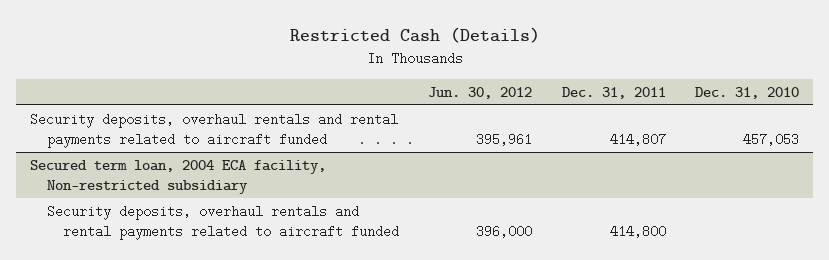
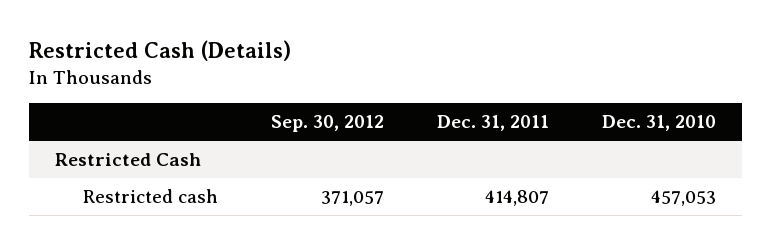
[428,86,533,99] Jun. 30, 2012 -> none
none -> [270,115,384,133] Sep. 30, 2012
[30,159,327,194] Secured term loan, 2004 ECA facility, Non-restricted subsidiary -> none
[46,204,400,240] Security deposits, overhaul rentals and rental payments related to aircraft funded -> none
none -> [55,153,202,167] Restricted Cash
[30,112,399,148] Security deposits, overhaul rentals and rental payments related to aircraft funded -> [82,189,218,204] Restricted cash

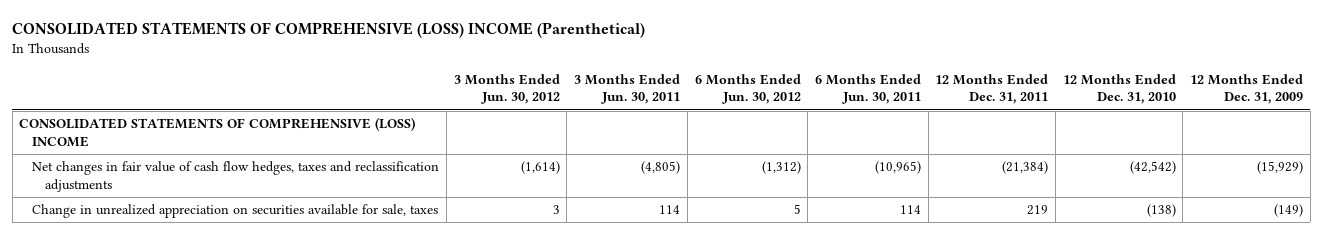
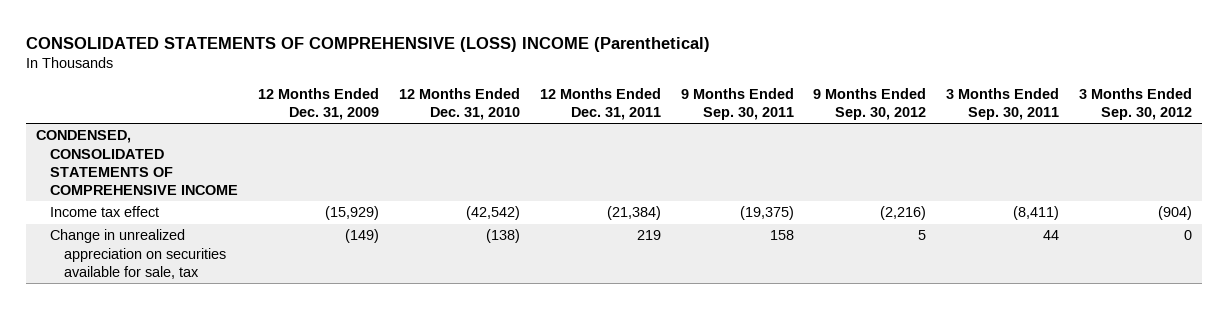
[453,73,560,105] 3 Months Ended Jun. 30, 2012 -> none
[574,73,681,105] 3 Months Ended Jun. 30, 2011 -> none
[694,73,801,105] 6 Months Ended Jun. 30, 2012 -> none
[814,73,921,105] 6 Months Ended Jun. 30, 2011 -> none
none -> [680,87,794,120] 9 Months Ended Sep. 30, 2011
none -> [813,87,927,120] 9 Months Ended Sep. 30, 2012
none -> [946,87,1060,120] 3 Months Ended Sep. 30, 2011
none -> [1079,87,1193,120] 3 Months Ended Sep. 30, 2012
[19,117,416,148] CONSOLIDATED STATEMENTS OF COMPREHENSIVE (LOSS) INCOME -> [36,130,238,196] CONDENSED, CONSOLIDATED STATEMENTS OF COMPREHENSIVE INCOME
[32,161,440,193] Net changes in fair value of cash flow hedges, taxes and reclassification adjustments -> [49,206,159,218] Income tax effect
[32,204,439,219] Change in unrealized appreciation on securities available for sale, taxes -> [49,229,226,279] Change in unrealized appreciation on securities available for sale, tax

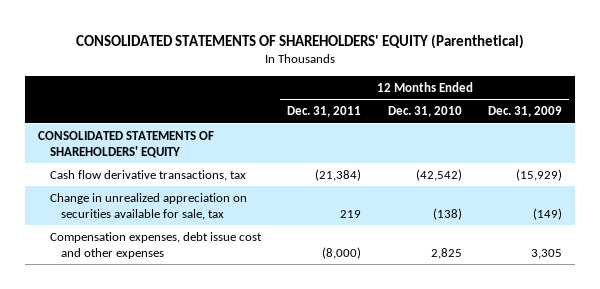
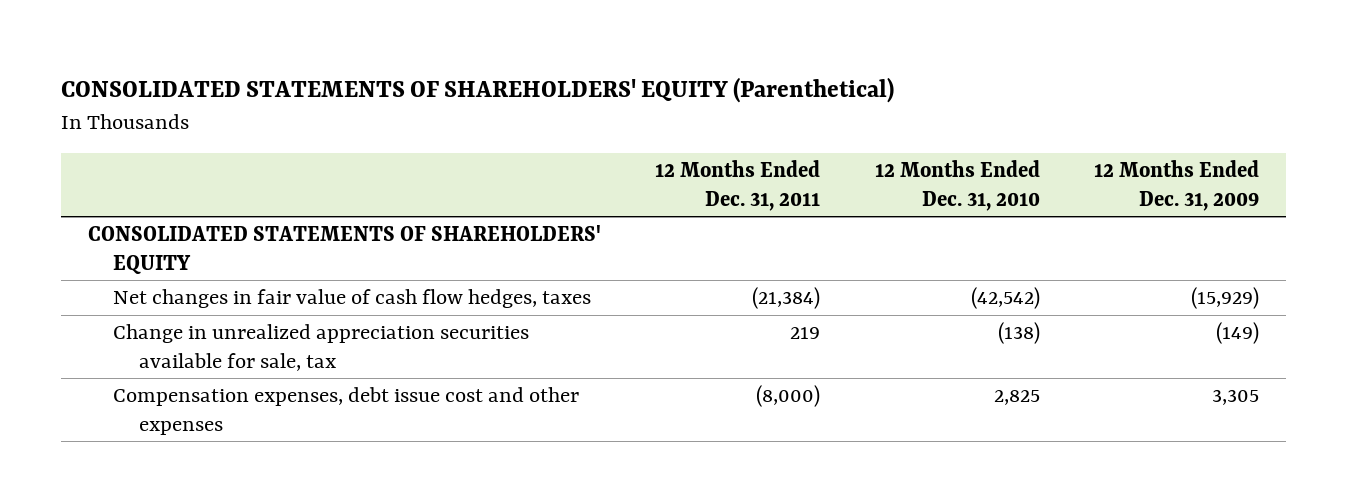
[49,169,246,181] Cash flow derivative transactions, tax -> [113,289,592,309] Net changes in fair value of cash flow hedges, taxes
[49,192,247,220] Change in unrealized appreciation on securities available for sale, tax -> [113,324,530,371] Change in unrealized appreciation securities available for sale, tax

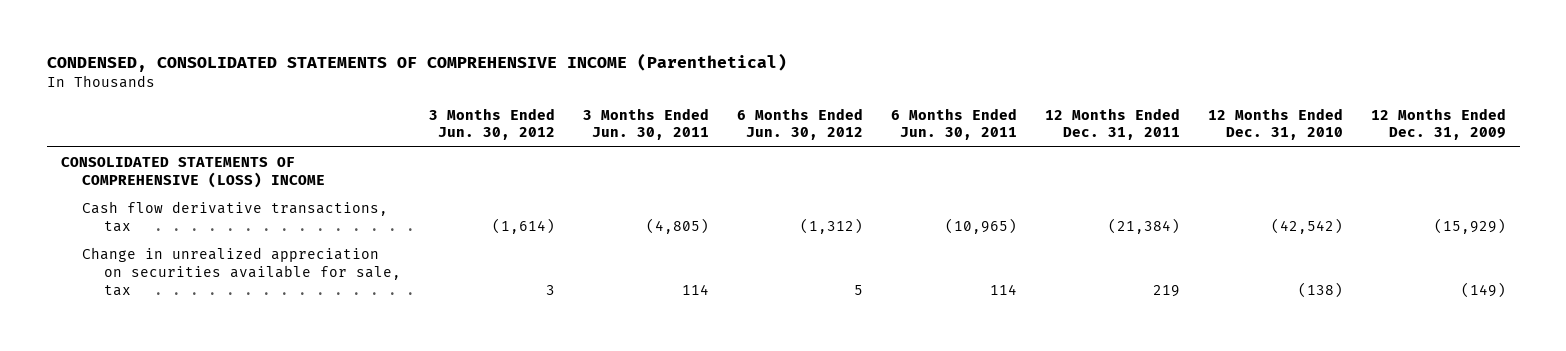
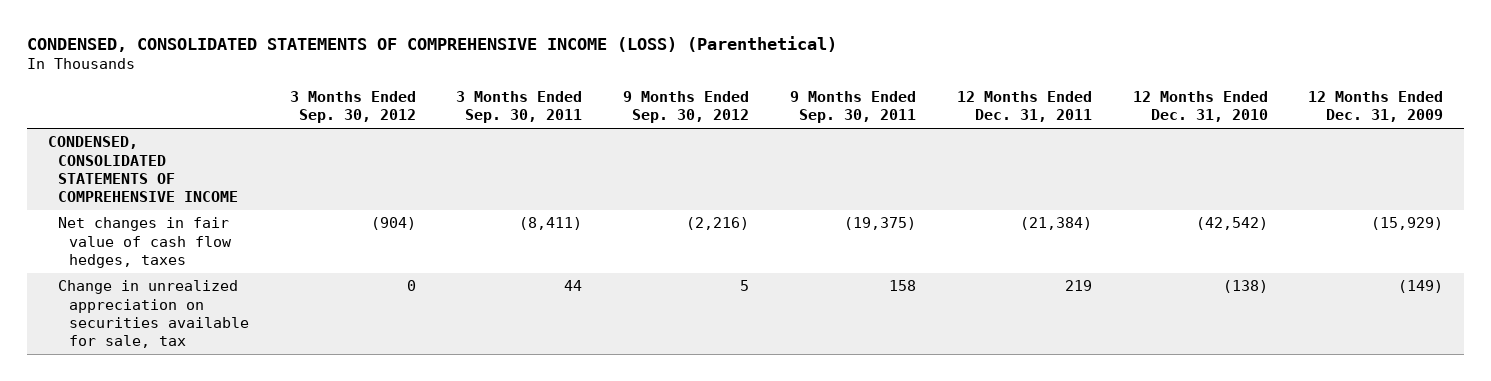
[46,52,787,72] CONDENSED, CONSOLIDATED STATEMENTS OF COMPREHENSIVE INCOME (Parenthetical) -> [27,35,838,52] CONDENSED, CONSOLIDATED STATEMENTS OF COMPREHENSIVE INCOME (LOSS) (Parenthetical)
[429,107,556,141] 3 Months Ended Jun. 30, 2012 -> none
[583,107,710,141] 3 Months Ended Jun. 30, 2011 -> none
[737,107,864,141] 6 Months Ended Jun. 30, 2012 -> none
[890,107,1017,141] 6 Months Ended Jun. 30, 2011 -> none
none -> [289,90,416,124] 3 Months Ended Sep. 30, 2012
none -> [456,90,583,124] 3 Months Ended Sep. 30, 2011
none -> [623,90,750,124] 9 Months Ended Sep. 30, 2012
none -> [789,90,916,124] 9 Months Ended Sep. 30, 2011
[60,157,326,189] CONSOLIDATED STATEMENTS OF COMPREHENSIVE (LOSS) INCOME -> [47,136,239,203] CONDENSED, CONSOLIDATED STATEMENTS OF COMPREHENSIVE INCOME
[82,201,389,233] Cash flow derivative transactions, tax -> [58,217,232,268] Net changes in fair value of cash flow hedges, taxes

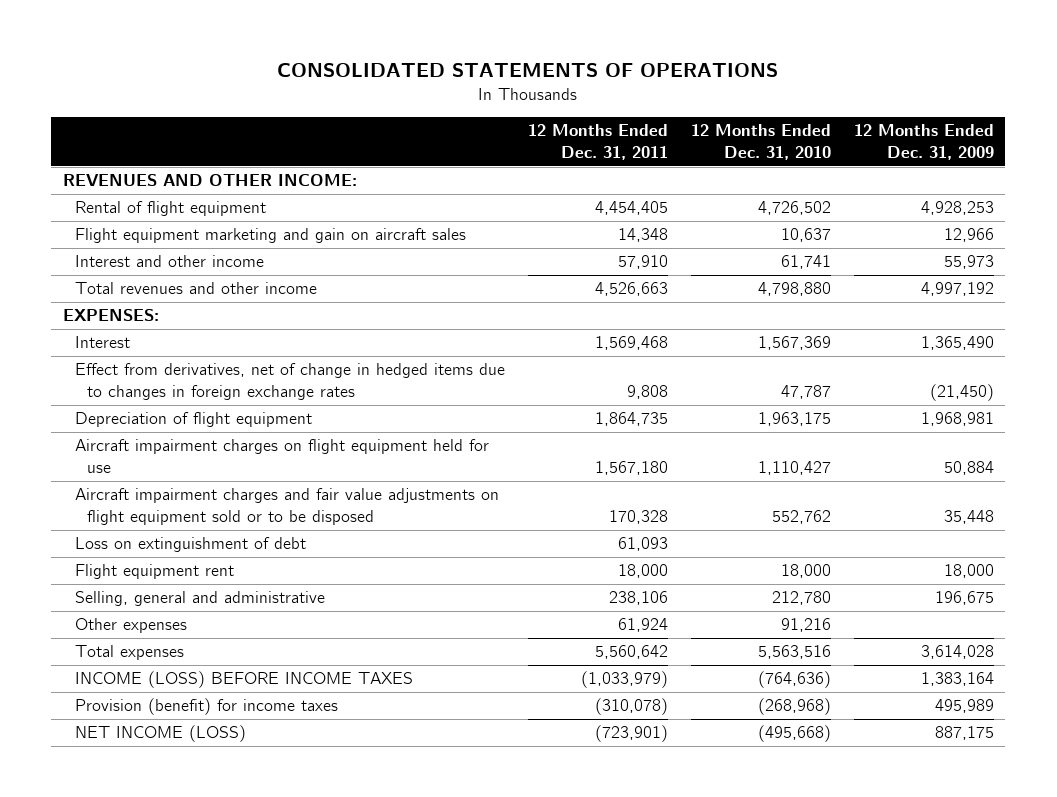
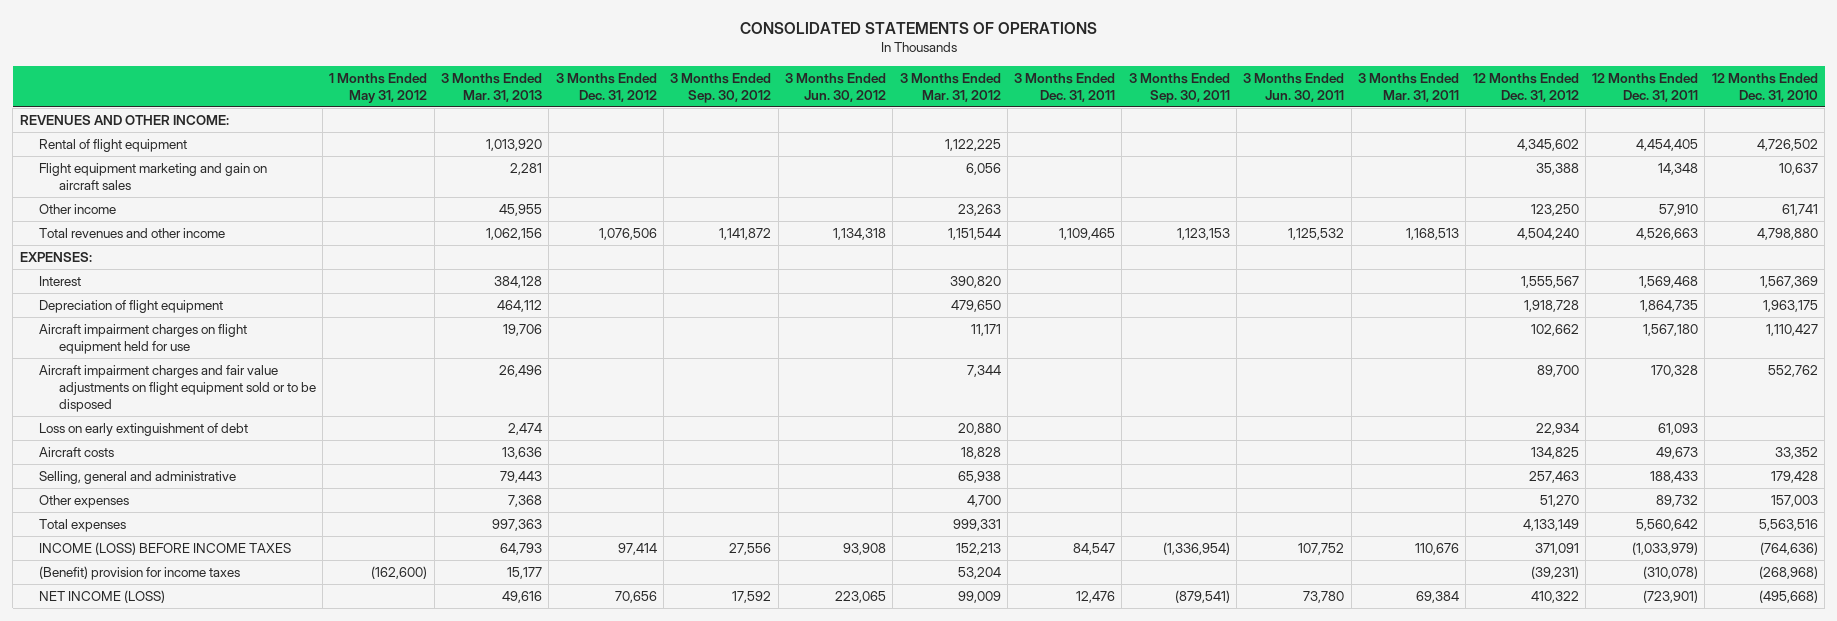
[853,124,994,160] 12 Months Ended Dec. 31, 2009 -> none
none -> [329,72,428,103] 1 Months Ended May 31, 2012
none -> [441,72,543,102] 3 Months Ended Mar. 31, 2013
none -> [555,72,657,102] 3 Months Ended Dec. 31, 2012
none -> [670,72,772,103] 3 Months Ended Sep. 30, 2012
none -> [784,72,886,102] 3 Months Ended Jun. 30, 2012
none -> [899,72,1001,102] 3 Months Ended Mar. 31, 2012
none -> [1014,72,1116,102] 3 Months Ended Dec. 31, 2011
none -> [1128,72,1230,103] 3 Months Ended Sep. 30, 2011
none -> [1243,72,1345,102] 3 Months Ended Jun. 30, 2011
none -> [1357,72,1459,102] 3 Months Ended Mar. 31, 2011
none -> [1472,72,1579,102] 12 Months Ended Dec. 31, 2012
[75,255,265,268] Interest and other income -> [39,204,117,215] Other income
[75,363,506,401] Effect from derivatives, net of change in hedged items due to changes in foreign exchange rates -> none
[75,564,235,580] Flight equipment rent -> none
[75,537,307,553] Loss on extinguishment of debt -> [39,423,249,437] Loss on early extinguishment of debt
none -> [39,447,115,458] Aircraft costs
[609,591,669,606] 238,106 -> [1650,471,1699,484] 188,433
[771,591,831,606] 212,780 -> [1770,471,1818,484] 179,428
[618,618,669,633] 61,924 -> [1656,495,1699,508] 89,732
[780,618,831,633] 91,216 -> [1770,495,1818,508] 157,003
[75,698,339,716] Provision (benefit) for income taxes -> [39,566,241,581] (Benefit) provision for income taxes

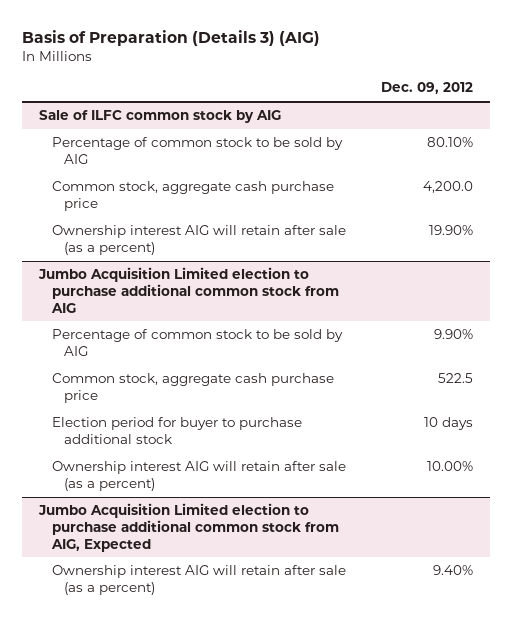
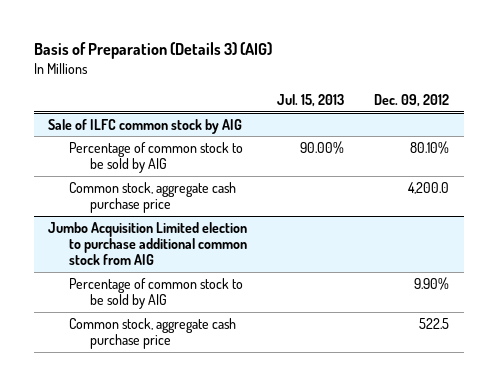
none -> [277,94,345,108] Jul. 15, 2013
[51,225,346,255] Ownership interest AIG will retain after sale (as a percent) -> none
[51,417,302,444] Election period for buyer to purchase additional stock -> none
[51,461,346,491] Ownership interest AIG will retain after sale (as a percent) -> none
[38,503,339,552] Jumbo Acquisition Limited election to purchase additional common stock from AIG, Expected -> none
[51,565,346,595] Ownership interest AIG will retain after sale (as a percent) -> none

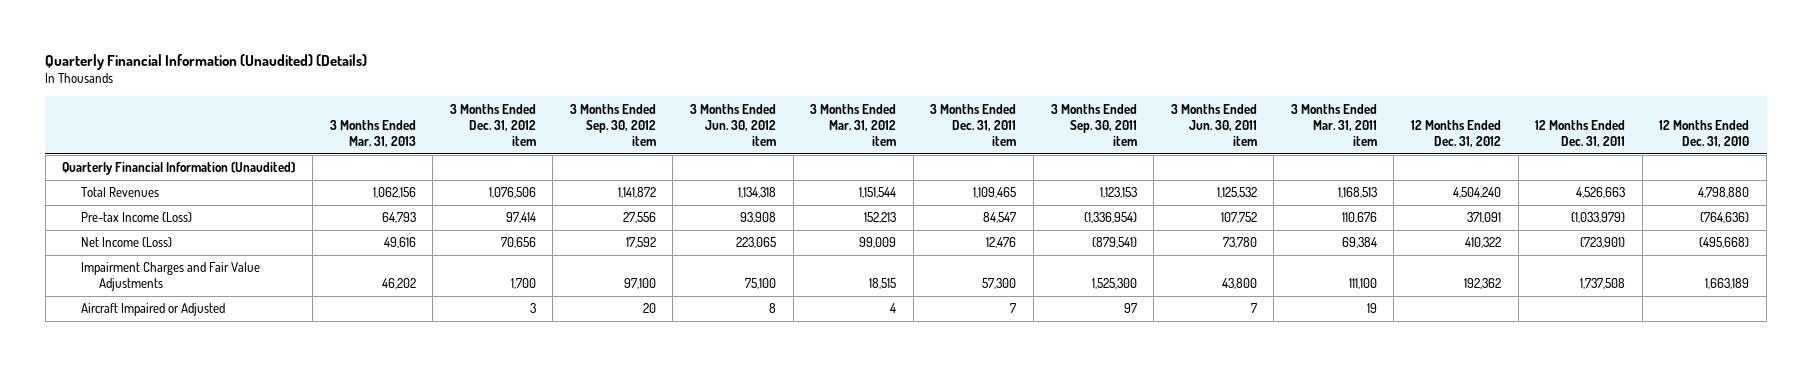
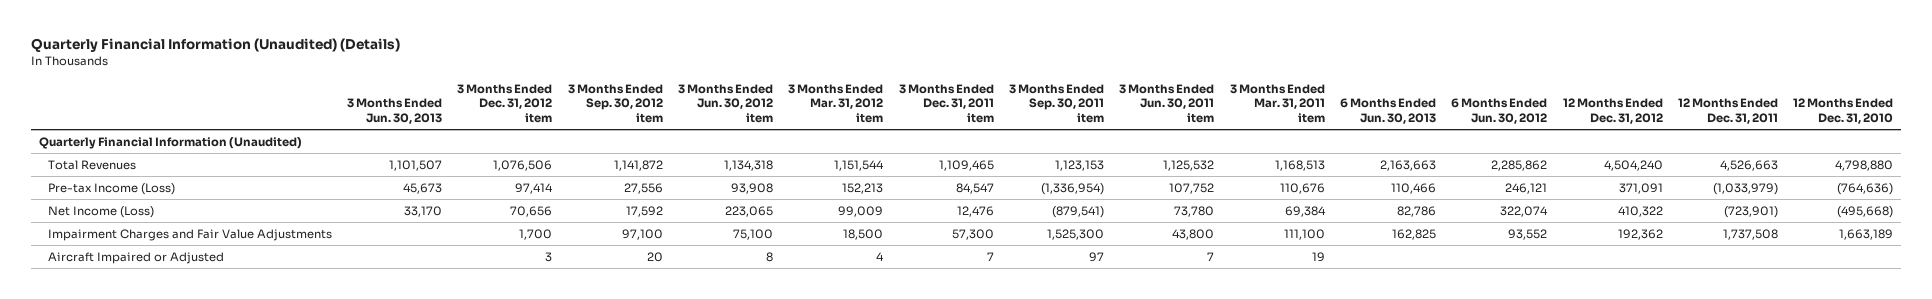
[329,119,416,147] 3 Months Ended Mar. 31, 2013 -> none
none -> [347,98,443,124] 3 Months Ended Jun. 30, 2013
none -> [1339,98,1436,124] 6 Months Ended Jun. 30, 2013
none -> [1451,98,1548,124] 6 Months Ended Jun. 30, 2012
[869,278,897,290] 18,515 -> [843,228,884,240] 18,500

